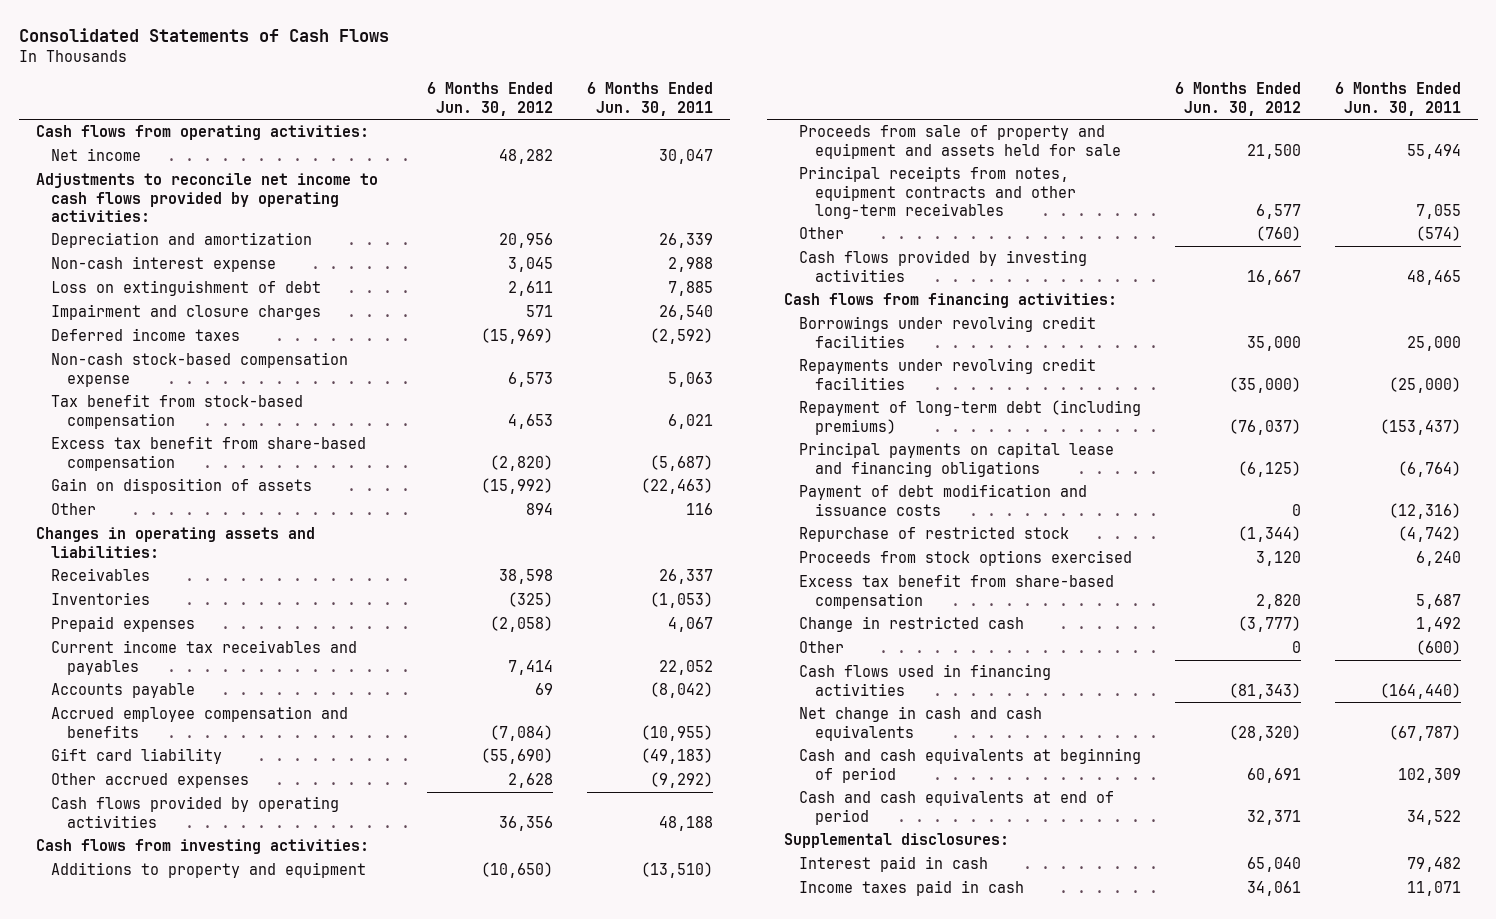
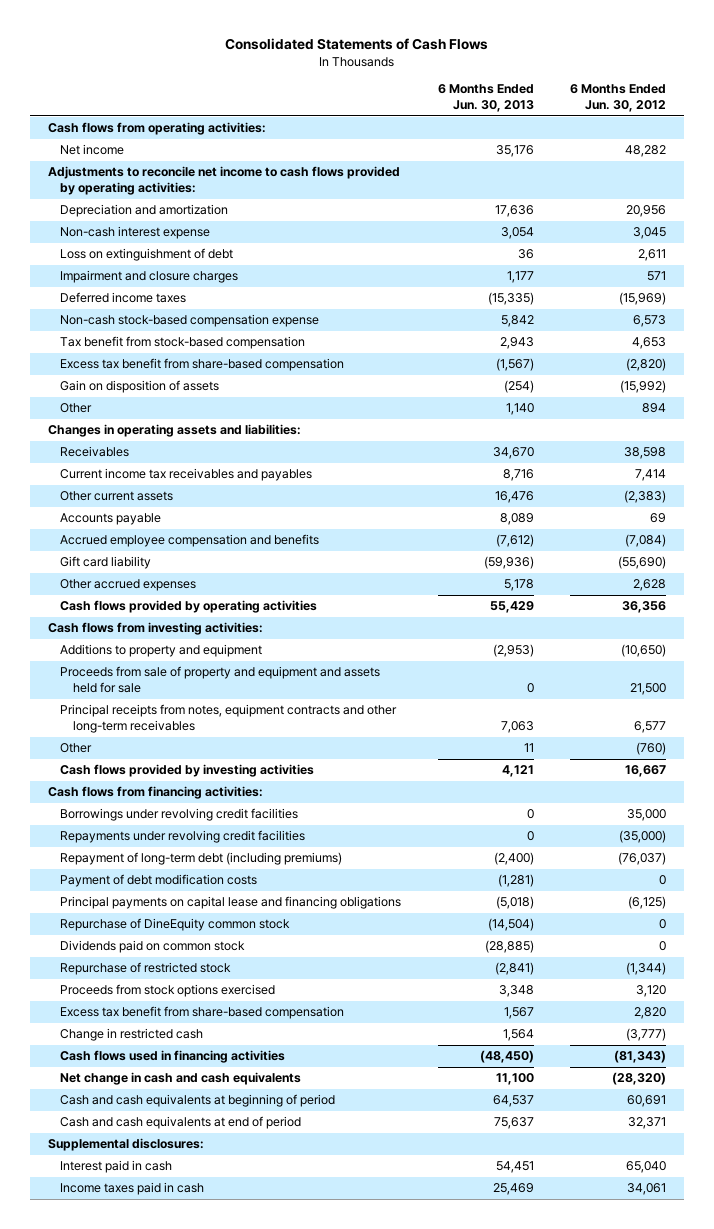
[586,82,713,116] 6 Months Ended Jun. 30, 2011 -> none
none -> [437,84,534,113] 6 Months Ended Jun. 30, 2013
[51,592,151,606] Inventories -> none
[51,616,196,633] Prepaid expenses -> none
none -> [60,491,174,502] Other current assets
none -> [60,874,258,888] Payment of debt modification costs
[799,484,1088,516] Payment of debt modification and issuance costs -> none
none -> [60,918,291,932] Repurchase of DineEquity common stock
none -> [60,940,246,954] Dividends paid on common stock
[799,641,845,654] Other -> none

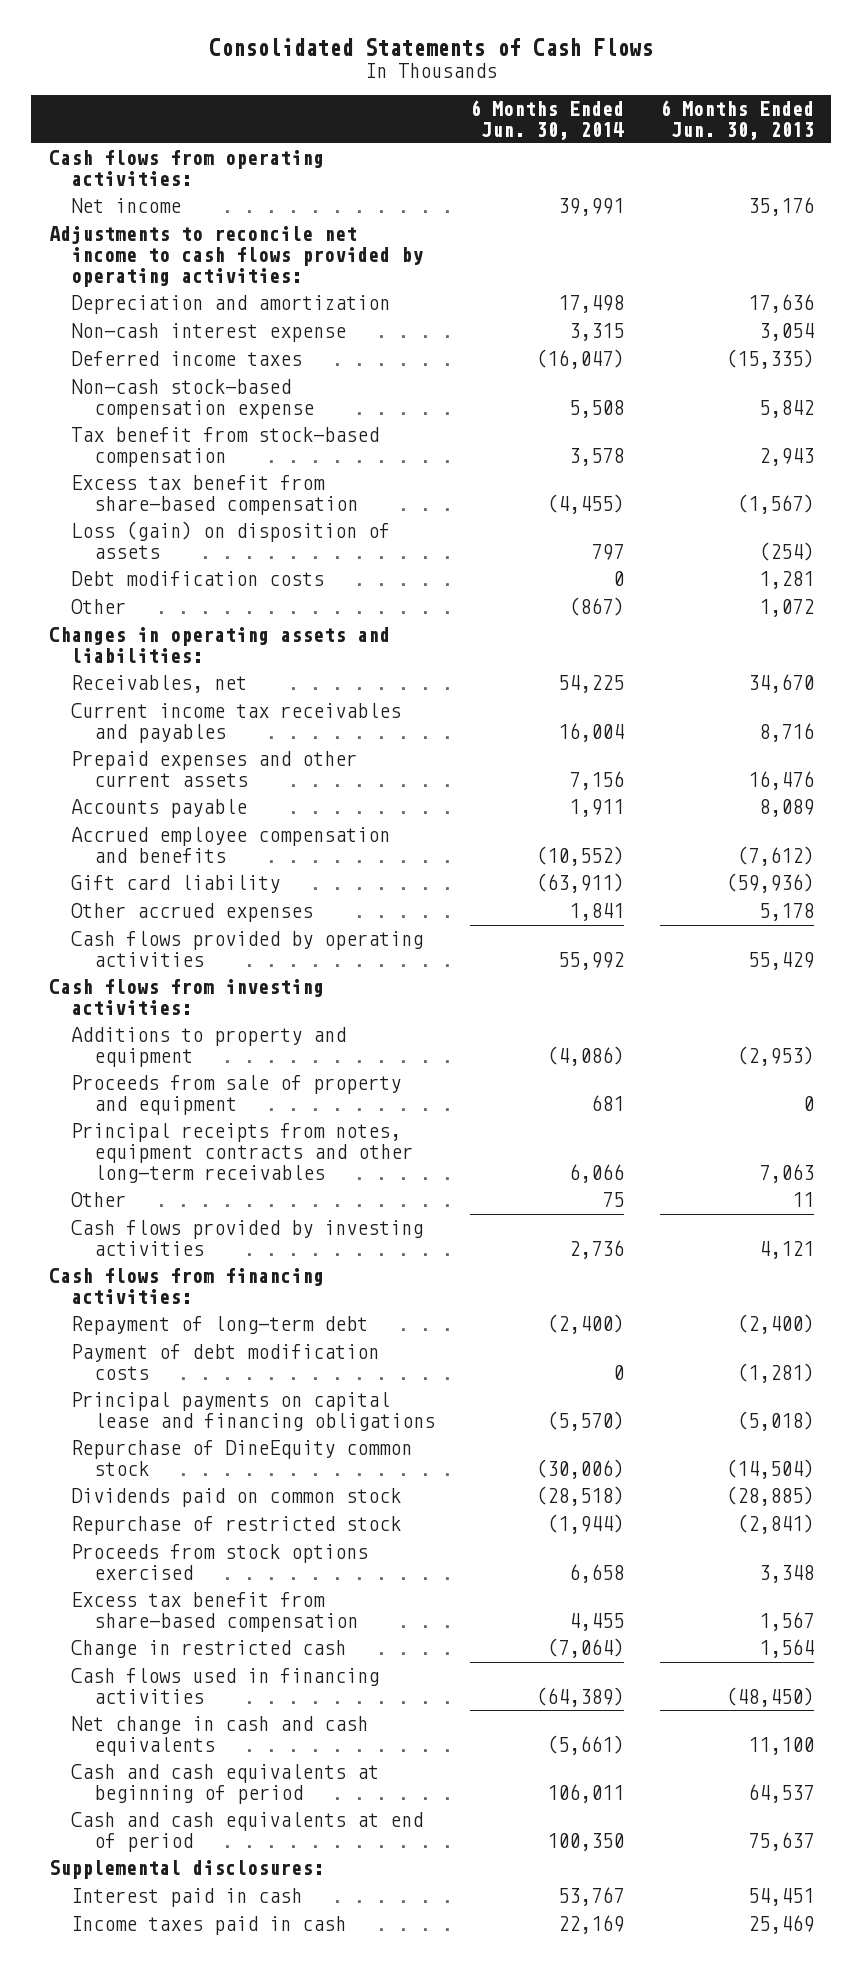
[570,84,667,113] 6 Months Ended Jun. 30, 2012 -> none
none -> [470,99,625,140] 6 Months Ended Jun. 30, 2014
[60,248,234,262] Loss on extinguishment of debt -> none
[60,270,239,284] Impairment and closure charges -> none
[60,380,220,394] Gain on disposition of assets -> [71,521,391,559] Loss (gain) on disposition of assets
none -> [71,571,325,587] Debt modification costs
[505,403,534,416] 1,140 -> [758,599,814,618] 1,072
[60,446,130,458] Receivables -> [71,675,248,694] Receivables, net
[60,491,174,502] Other current assets -> [71,751,358,787] Prepaid expenses and other current assets
[60,666,381,694] Proceeds from sale of property and equipment and assets held for sale -> [71,1075,402,1115] Proceeds from sale of property and equipment
[60,808,299,822] Borrowings under revolving credit facilities -> none
[60,830,306,844] Repayments under revolving credit facilities -> none
[60,852,343,866] Repayment of long-term debt (including premiums) -> [71,1316,369,1336] Repayment of long-term debt

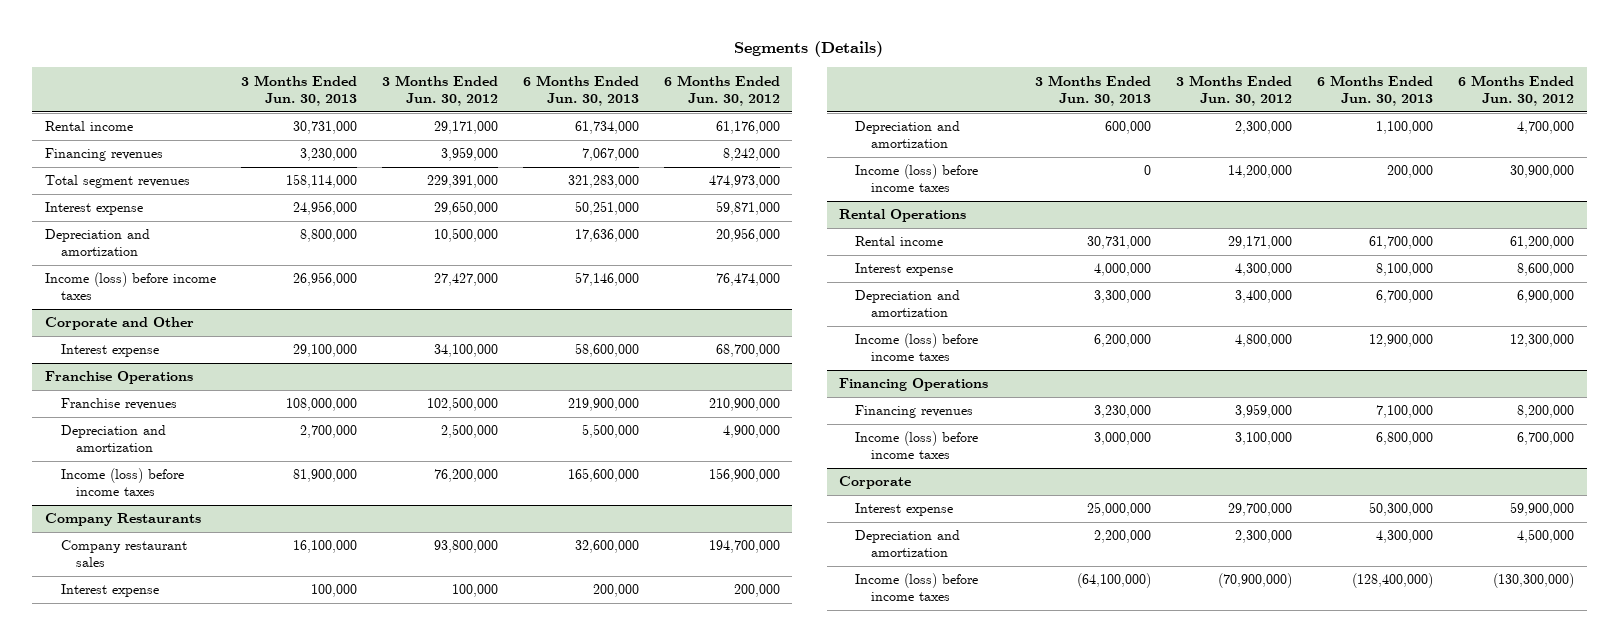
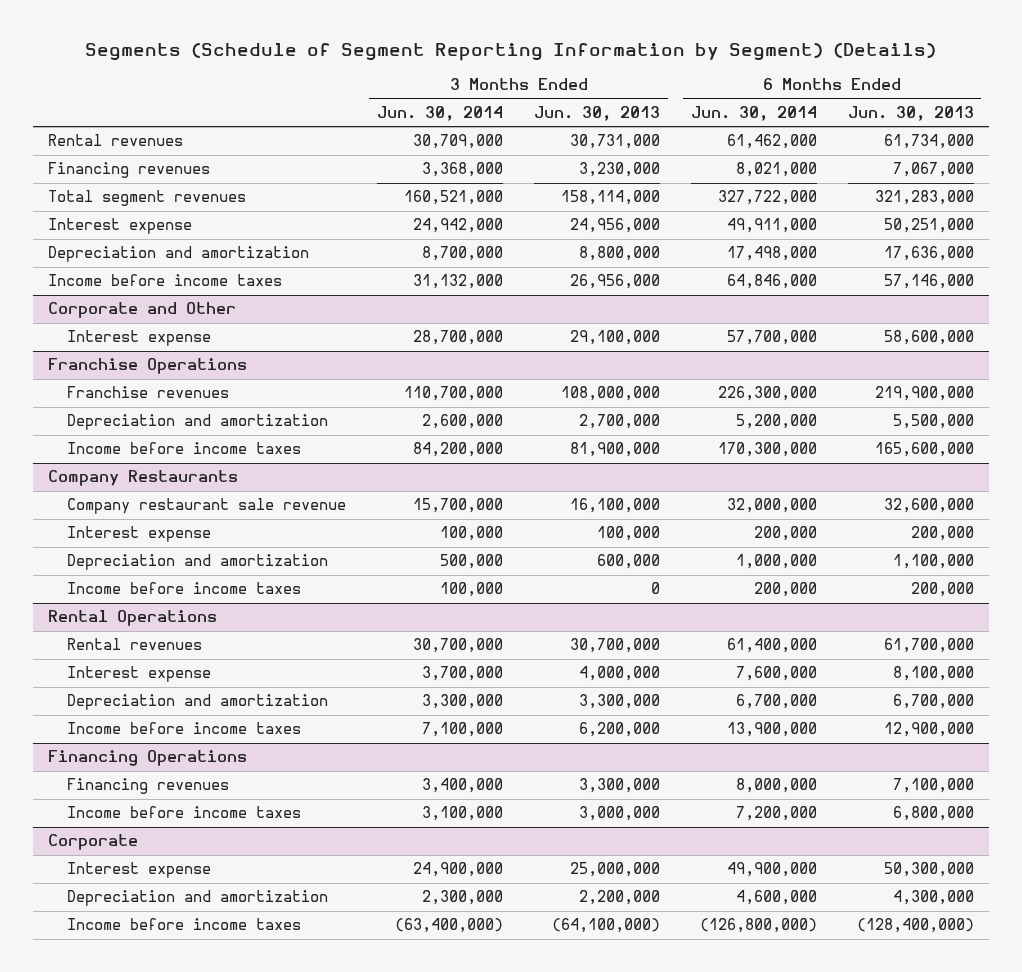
[734,41,884,58] Segments (Details) -> [84,42,936,61] Segments (Schedule of Segment Reporting Information by Segment) (Details)
[381,74,498,106] 3 Months Ended Jun. 30, 2012 -> none
[663,74,780,106] 6 Months Ended Jun. 30, 2012 -> none
none -> [377,105,504,121] Jun. 30, 2014
none -> [690,105,817,121] Jun. 30, 2014
[44,121,133,132] Rental income -> [48,134,184,147] Rental revenues
[44,272,216,301] Income (loss) before income taxes -> [48,274,283,287] Income before income taxes
[60,468,184,497] Income (loss) before income taxes -> [67,442,302,455] Income before income taxes
[60,540,187,568] Company restaurant sales -> [67,498,347,515] Company restaurant sale revenue
[854,164,978,193] Income (loss) before income taxes -> [67,582,302,595] Income before income taxes
[854,236,943,247] Rental income -> [67,638,203,651] Rental revenues
[1087,236,1152,250] 30,731,000 -> [569,638,660,654] 30,700,000
[854,333,978,362] Income (loss) before income taxes -> [67,722,302,735] Income before income taxes
[1094,405,1152,419] 3,230,000 -> [578,778,660,794] 3,300,000
[854,431,978,460] Income (loss) before income taxes -> [67,806,302,819] Income before income taxes
[854,573,978,602] Income (loss) before income taxes -> [67,918,302,931] Income before income taxes

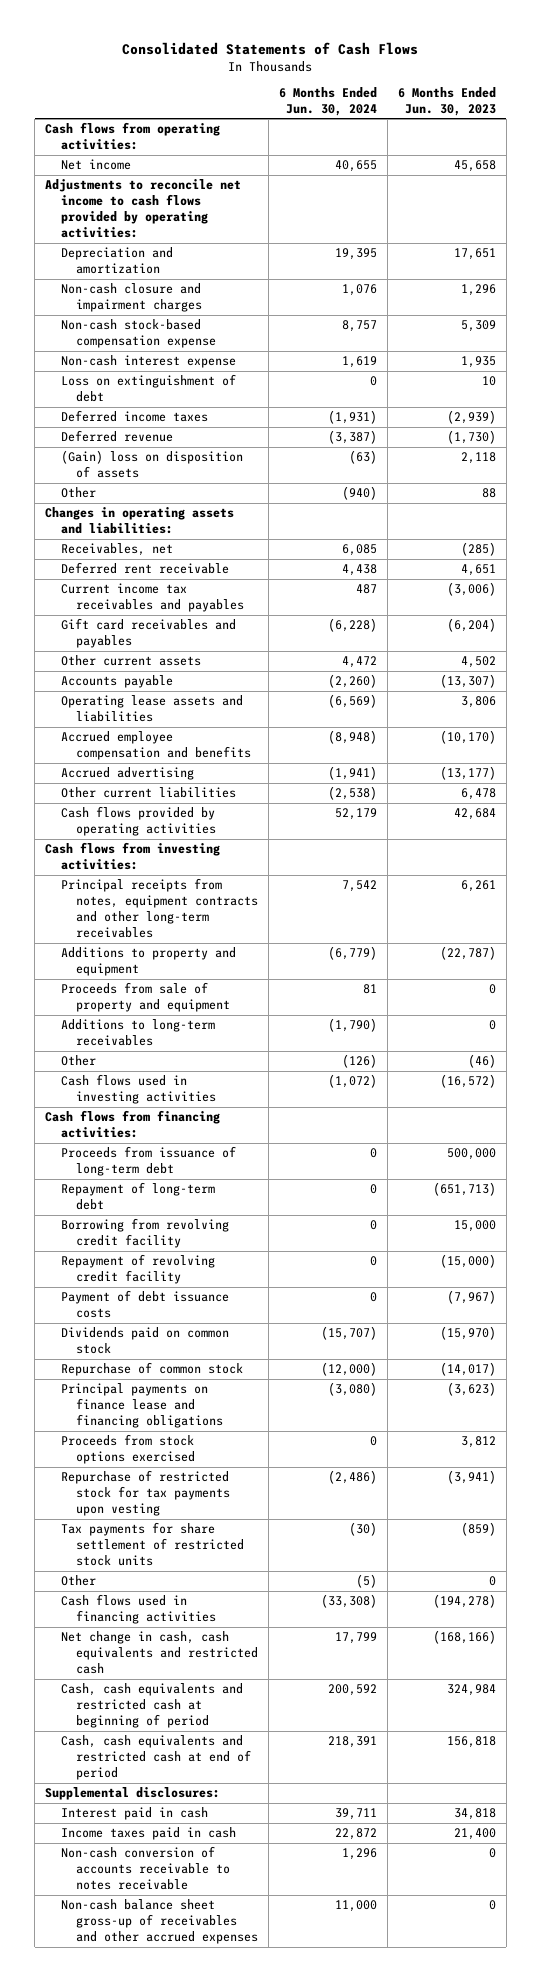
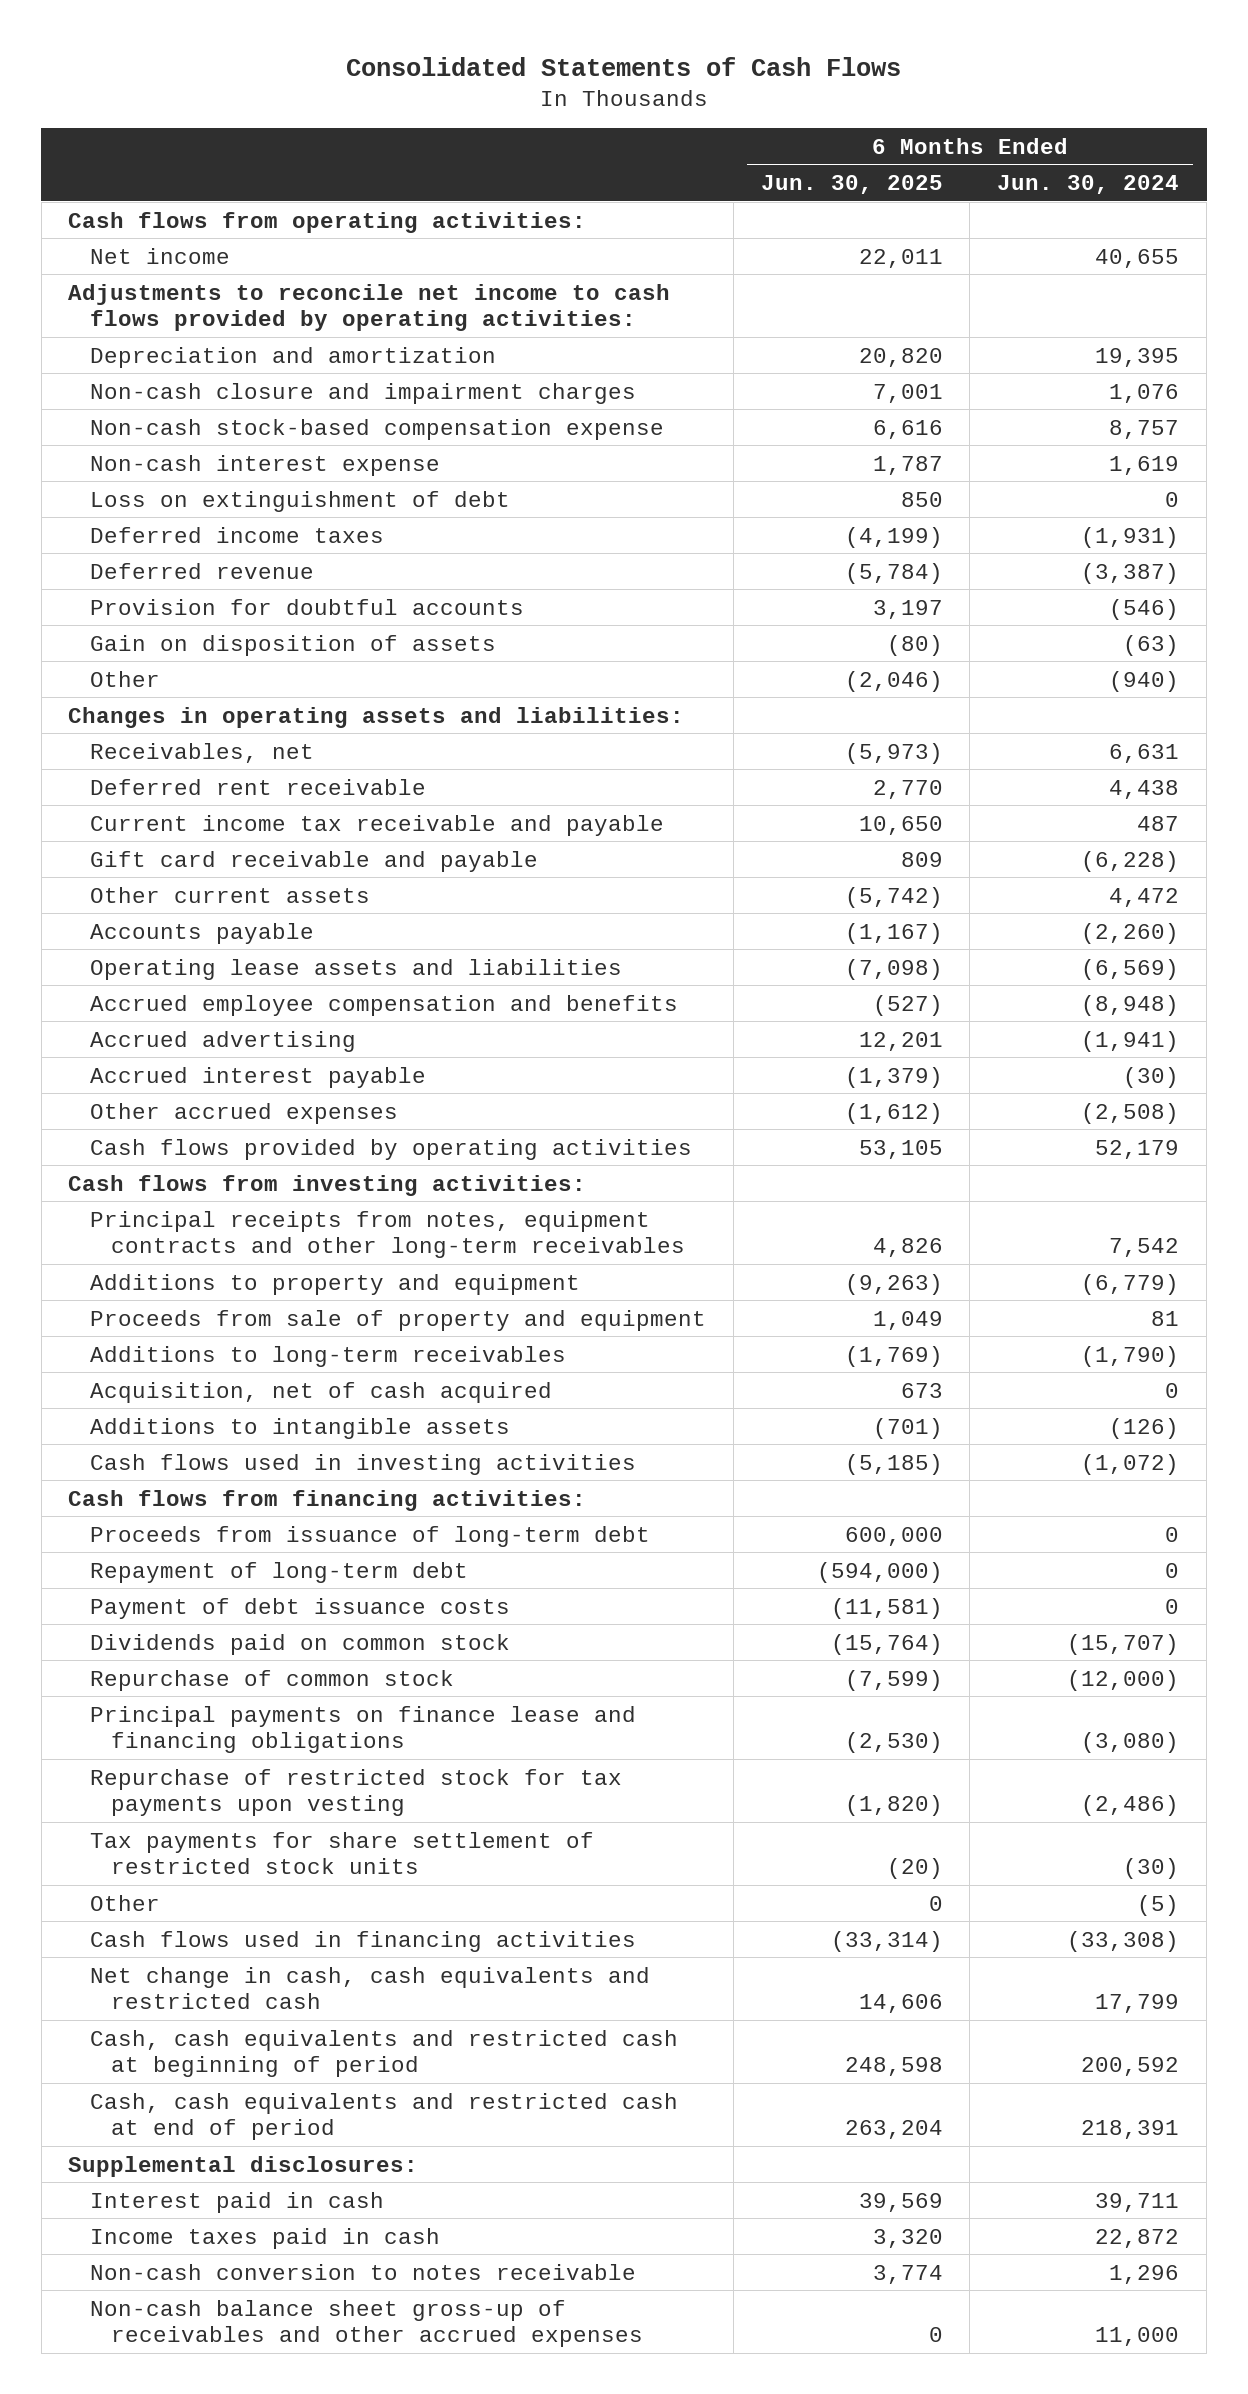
[397,87,496,116] 6 Months Ended Jun. 30, 2023 -> none
none -> [760,175,943,195] Jun. 30, 2025
none -> [89,598,524,615] Provision for doubtful accounts
[60,450,243,479] (Gain) loss on disposition of assets -> [89,634,496,656] Gain on disposition of assets
[341,544,377,557] 6,085 -> [1109,743,1180,763] 6,631
[60,583,245,613] Current income tax receivables and payables -> [89,814,664,836] Current income tax receivable and payable
[60,618,236,649] Gift card receivables and payables -> [89,850,538,872] Gift card receivable and payable
[60,787,236,799] Other current liabilities -> none
none -> [89,1066,426,1088] Accrued interest payable
none -> [89,1102,398,1124] Other accrued expenses
none -> [89,1381,552,1403] Acquisition, net of cash acquired
[60,1055,96,1067] Other -> [89,1417,510,1439] Additions to intangible assets
[60,1218,229,1249] Borrowing from revolving credit facility -> none
[60,1254,215,1285] Repayment of revolving credit facility -> none
[60,1434,196,1465] Proceeds from stock options exercised -> none
[60,1846,231,1891] Non-cash conversion of accounts receivable to notes receivable -> [89,2263,636,2280] Non-cash conversion to notes receivable

